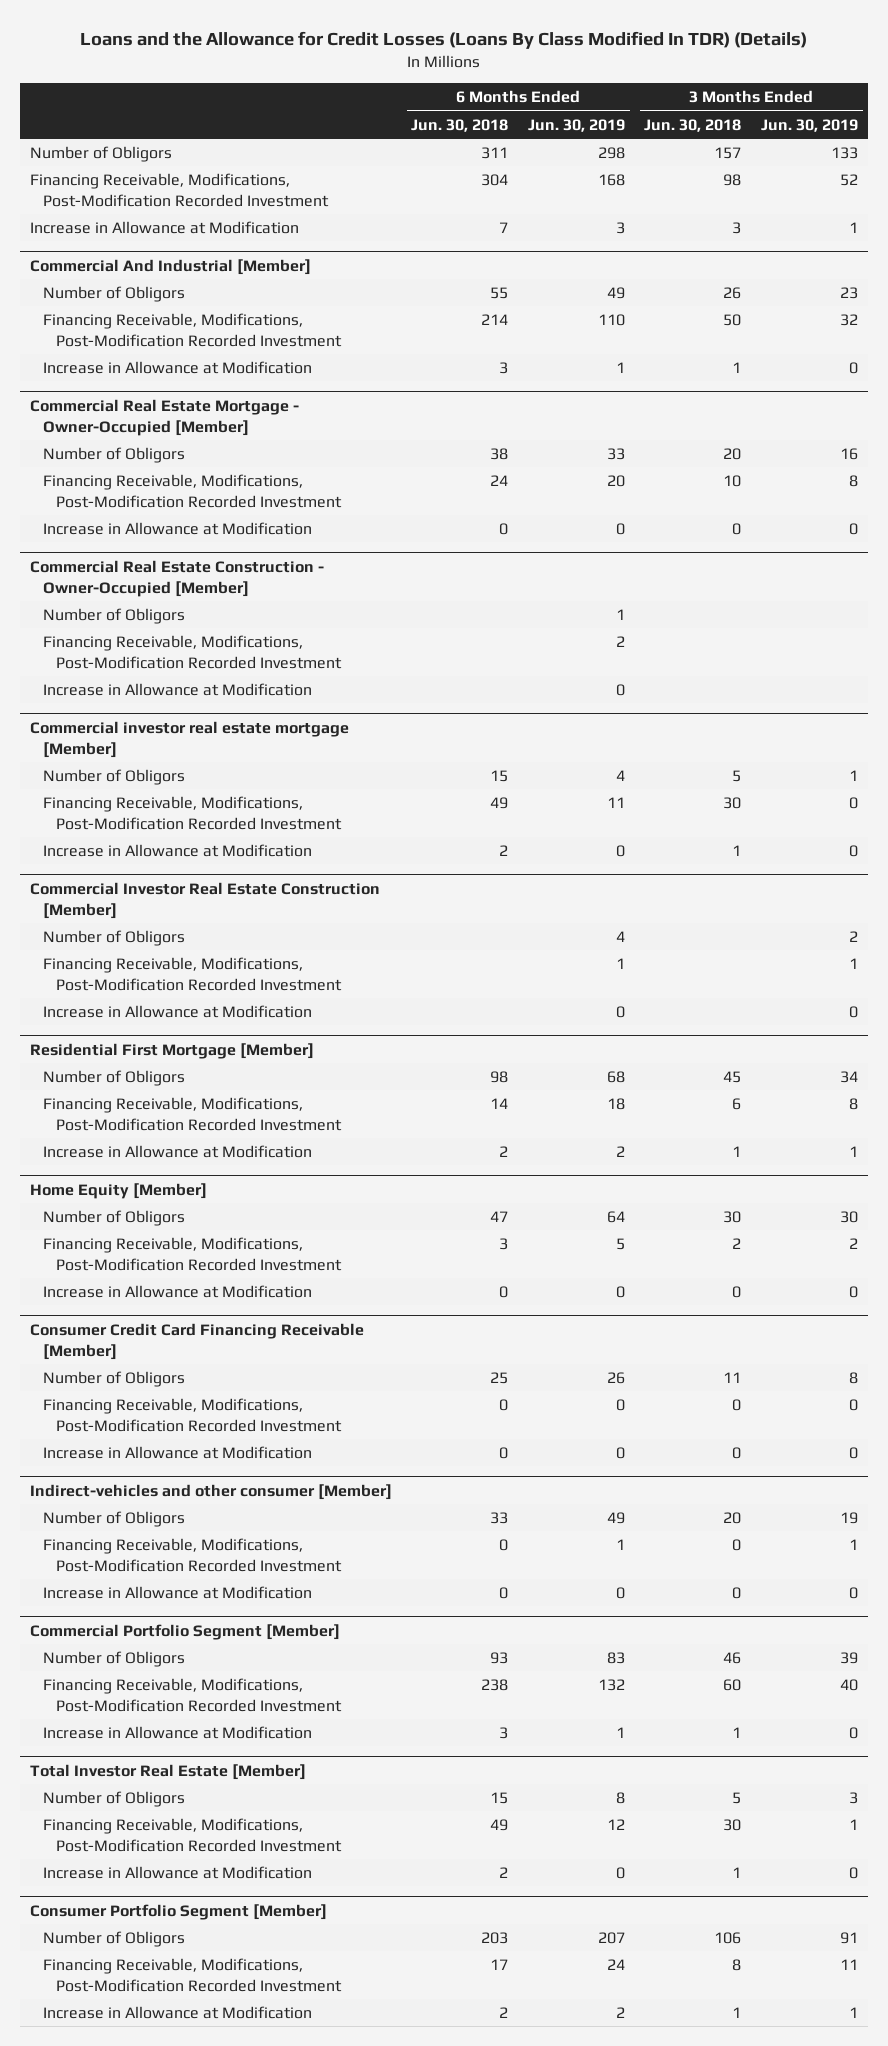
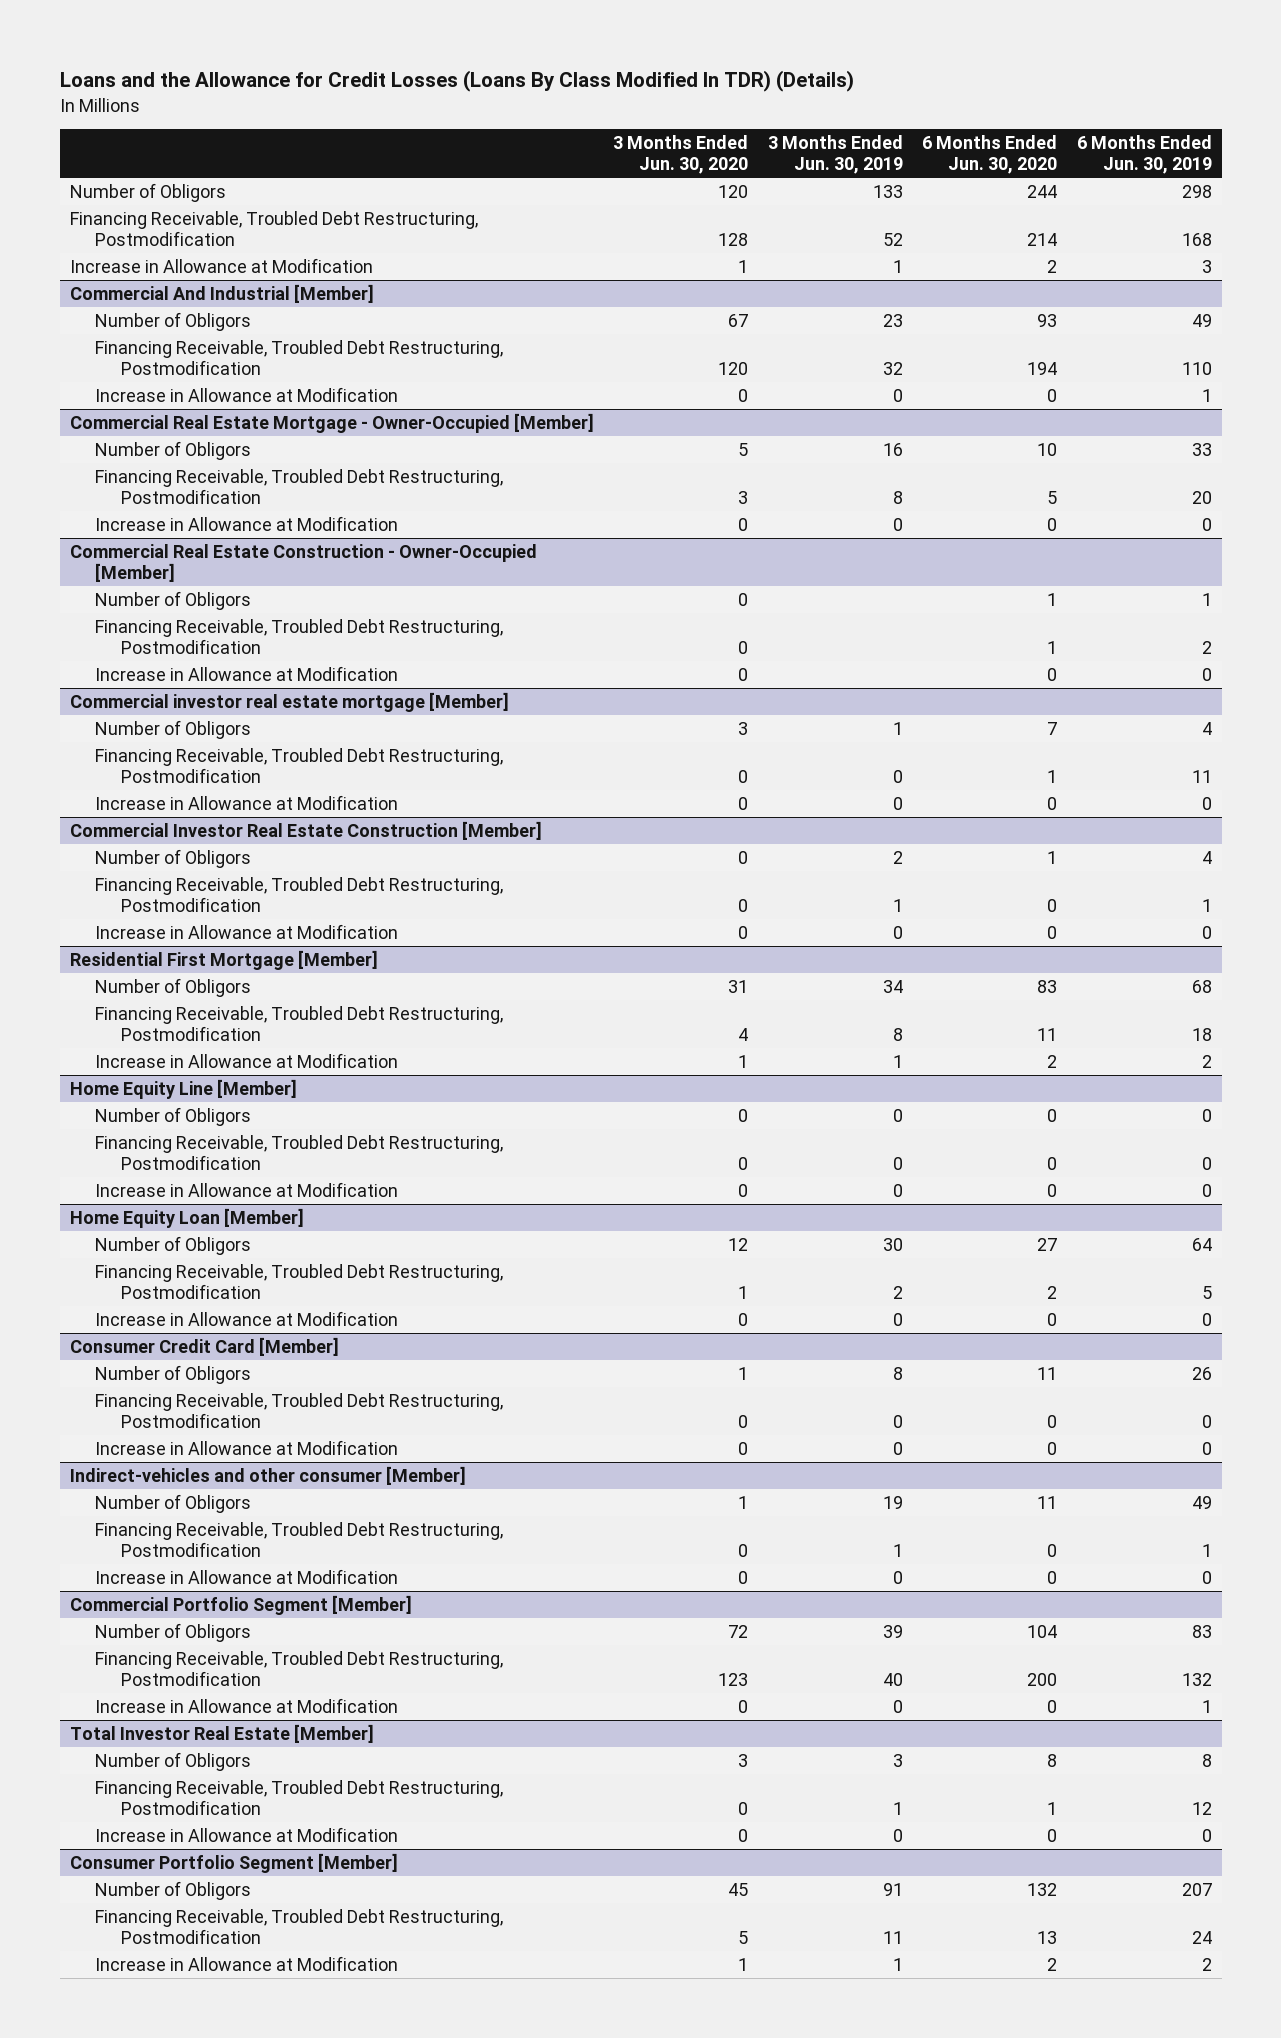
[411,118,509,132] Jun. 30, 2018 -> none
[644,118,742,132] Jun. 30, 2018 -> none
none -> [613,134,749,175] 3 Months Ended Jun. 30, 2020
none -> [922,134,1058,175] 6 Months Ended Jun. 30, 2020
[29,172,330,208] Financing Receivable, Modifications, Post-Modification Recorded Investment -> [69,210,478,246] Financing Receivable, Troubled Debt Restructuring, Postmodification
[43,312,343,348] Financing Receivable, Modifications, Post-Modification Recorded Investment -> [95,339,504,375] Financing Receivable, Troubled Debt Restructuring, Postmodification
[43,473,343,509] Financing Receivable, Modifications, Post-Modification Recorded Investment -> [95,468,504,504] Financing Receivable, Troubled Debt Restructuring, Postmodification
[43,634,343,670] Financing Receivable, Modifications, Post-Modification Recorded Investment -> [95,618,504,654] Financing Receivable, Troubled Debt Restructuring, Postmodification
[43,795,343,831] Financing Receivable, Modifications, Post-Modification Recorded Investment -> [95,747,504,783] Financing Receivable, Troubled Debt Restructuring, Postmodification
[43,956,343,992] Financing Receivable, Modifications, Post-Modification Recorded Investment -> [95,876,504,912] Financing Receivable, Troubled Debt Restructuring, Postmodification
[43,1096,343,1132] Financing Receivable, Modifications, Post-Modification Recorded Investment -> [95,1005,504,1041] Financing Receivable, Troubled Debt Restructuring, Postmodification
[29,1182,207,1199] Home Equity [Member] -> [69,1078,297,1099] Home Equity Line [Member]
none -> [95,1106,252,1126] Number of Obligors
none -> [95,1134,504,1170] Financing Receivable, Troubled Debt Restructuring, Postmodification
none -> [95,1181,399,1197] Increase in Allowance at Modification
none -> [69,1207,304,1228] Home Equity Loan [Member]
[43,1236,343,1272] Financing Receivable, Modifications, Post-Modification Recorded Investment -> [95,1263,504,1299] Financing Receivable, Troubled Debt Restructuring, Postmodification
[29,1322,364,1360] Consumer Credit Card Financing Receivable [Member] -> [69,1336,339,1356] Consumer Credit Card [Member]
[43,1397,343,1433] Financing Receivable, Modifications, Post-Modification Recorded Investment -> [95,1392,504,1428] Financing Receivable, Troubled Debt Restructuring, Postmodification
[43,1537,343,1573] Financing Receivable, Modifications, Post-Modification Recorded Investment -> [95,1521,504,1557] Financing Receivable, Troubled Debt Restructuring, Postmodification
[43,1677,343,1713] Financing Receivable, Modifications, Post-Modification Recorded Investment -> [95,1650,504,1686] Financing Receivable, Troubled Debt Restructuring, Postmodification
[43,1817,343,1853] Financing Receivable, Modifications, Post-Modification Recorded Investment -> [95,1779,504,1815] Financing Receivable, Troubled Debt Restructuring, Postmodification
[43,1957,343,1993] Financing Receivable, Modifications, Post-Modification Recorded Investment -> [95,1908,504,1944] Financing Receivable, Troubled Debt Restructuring, Postmodification

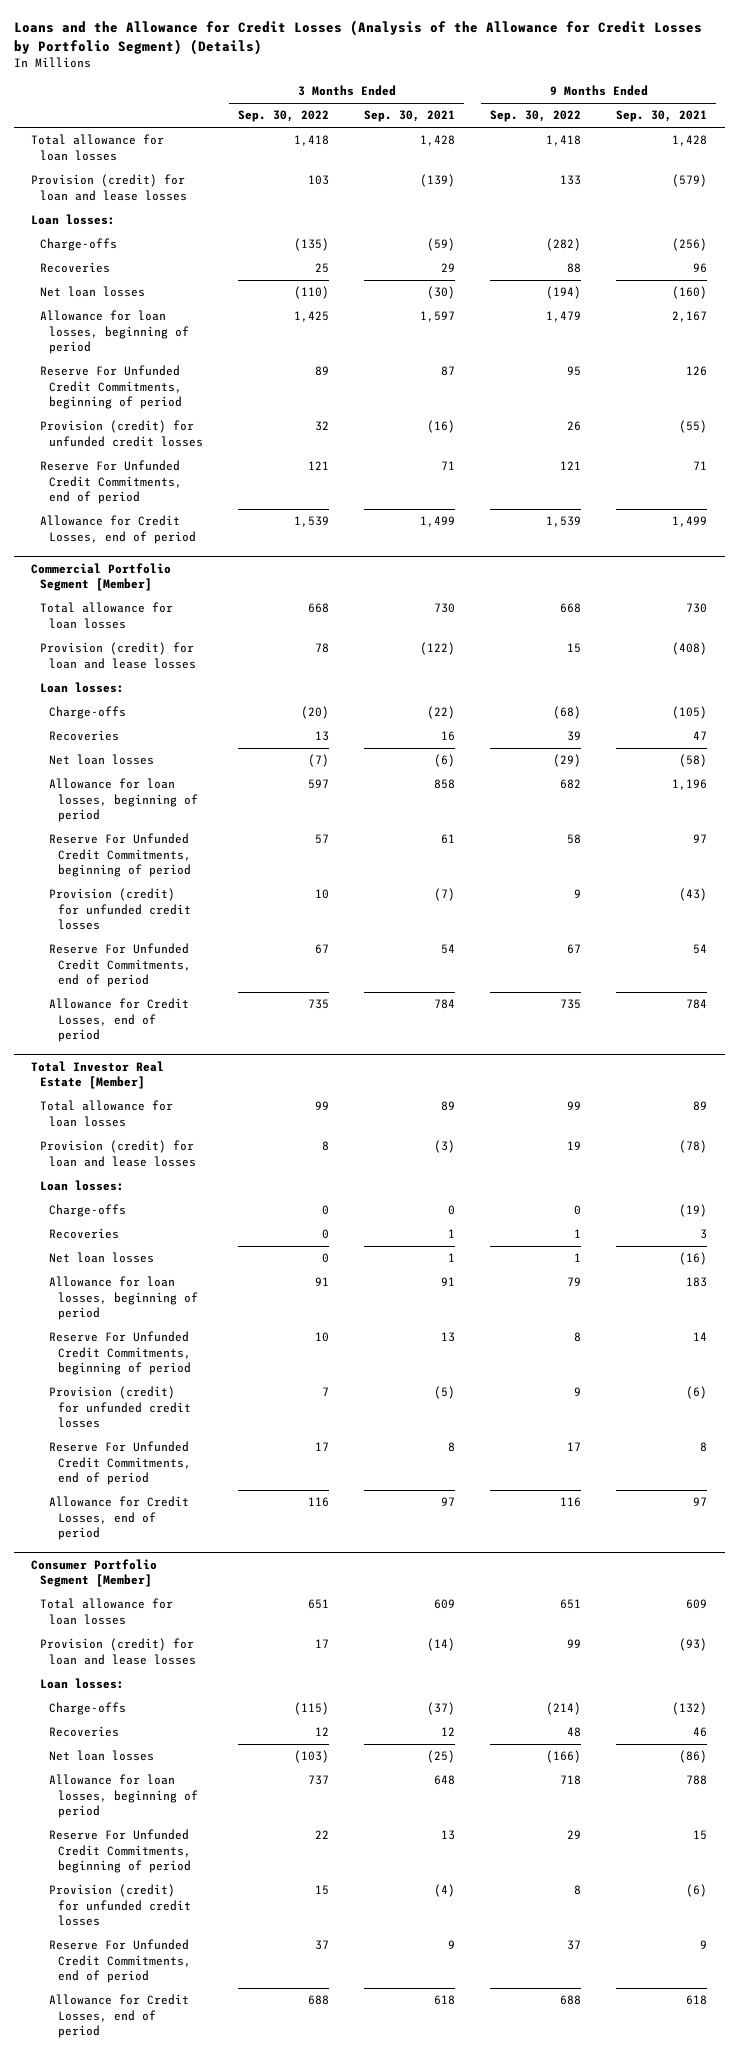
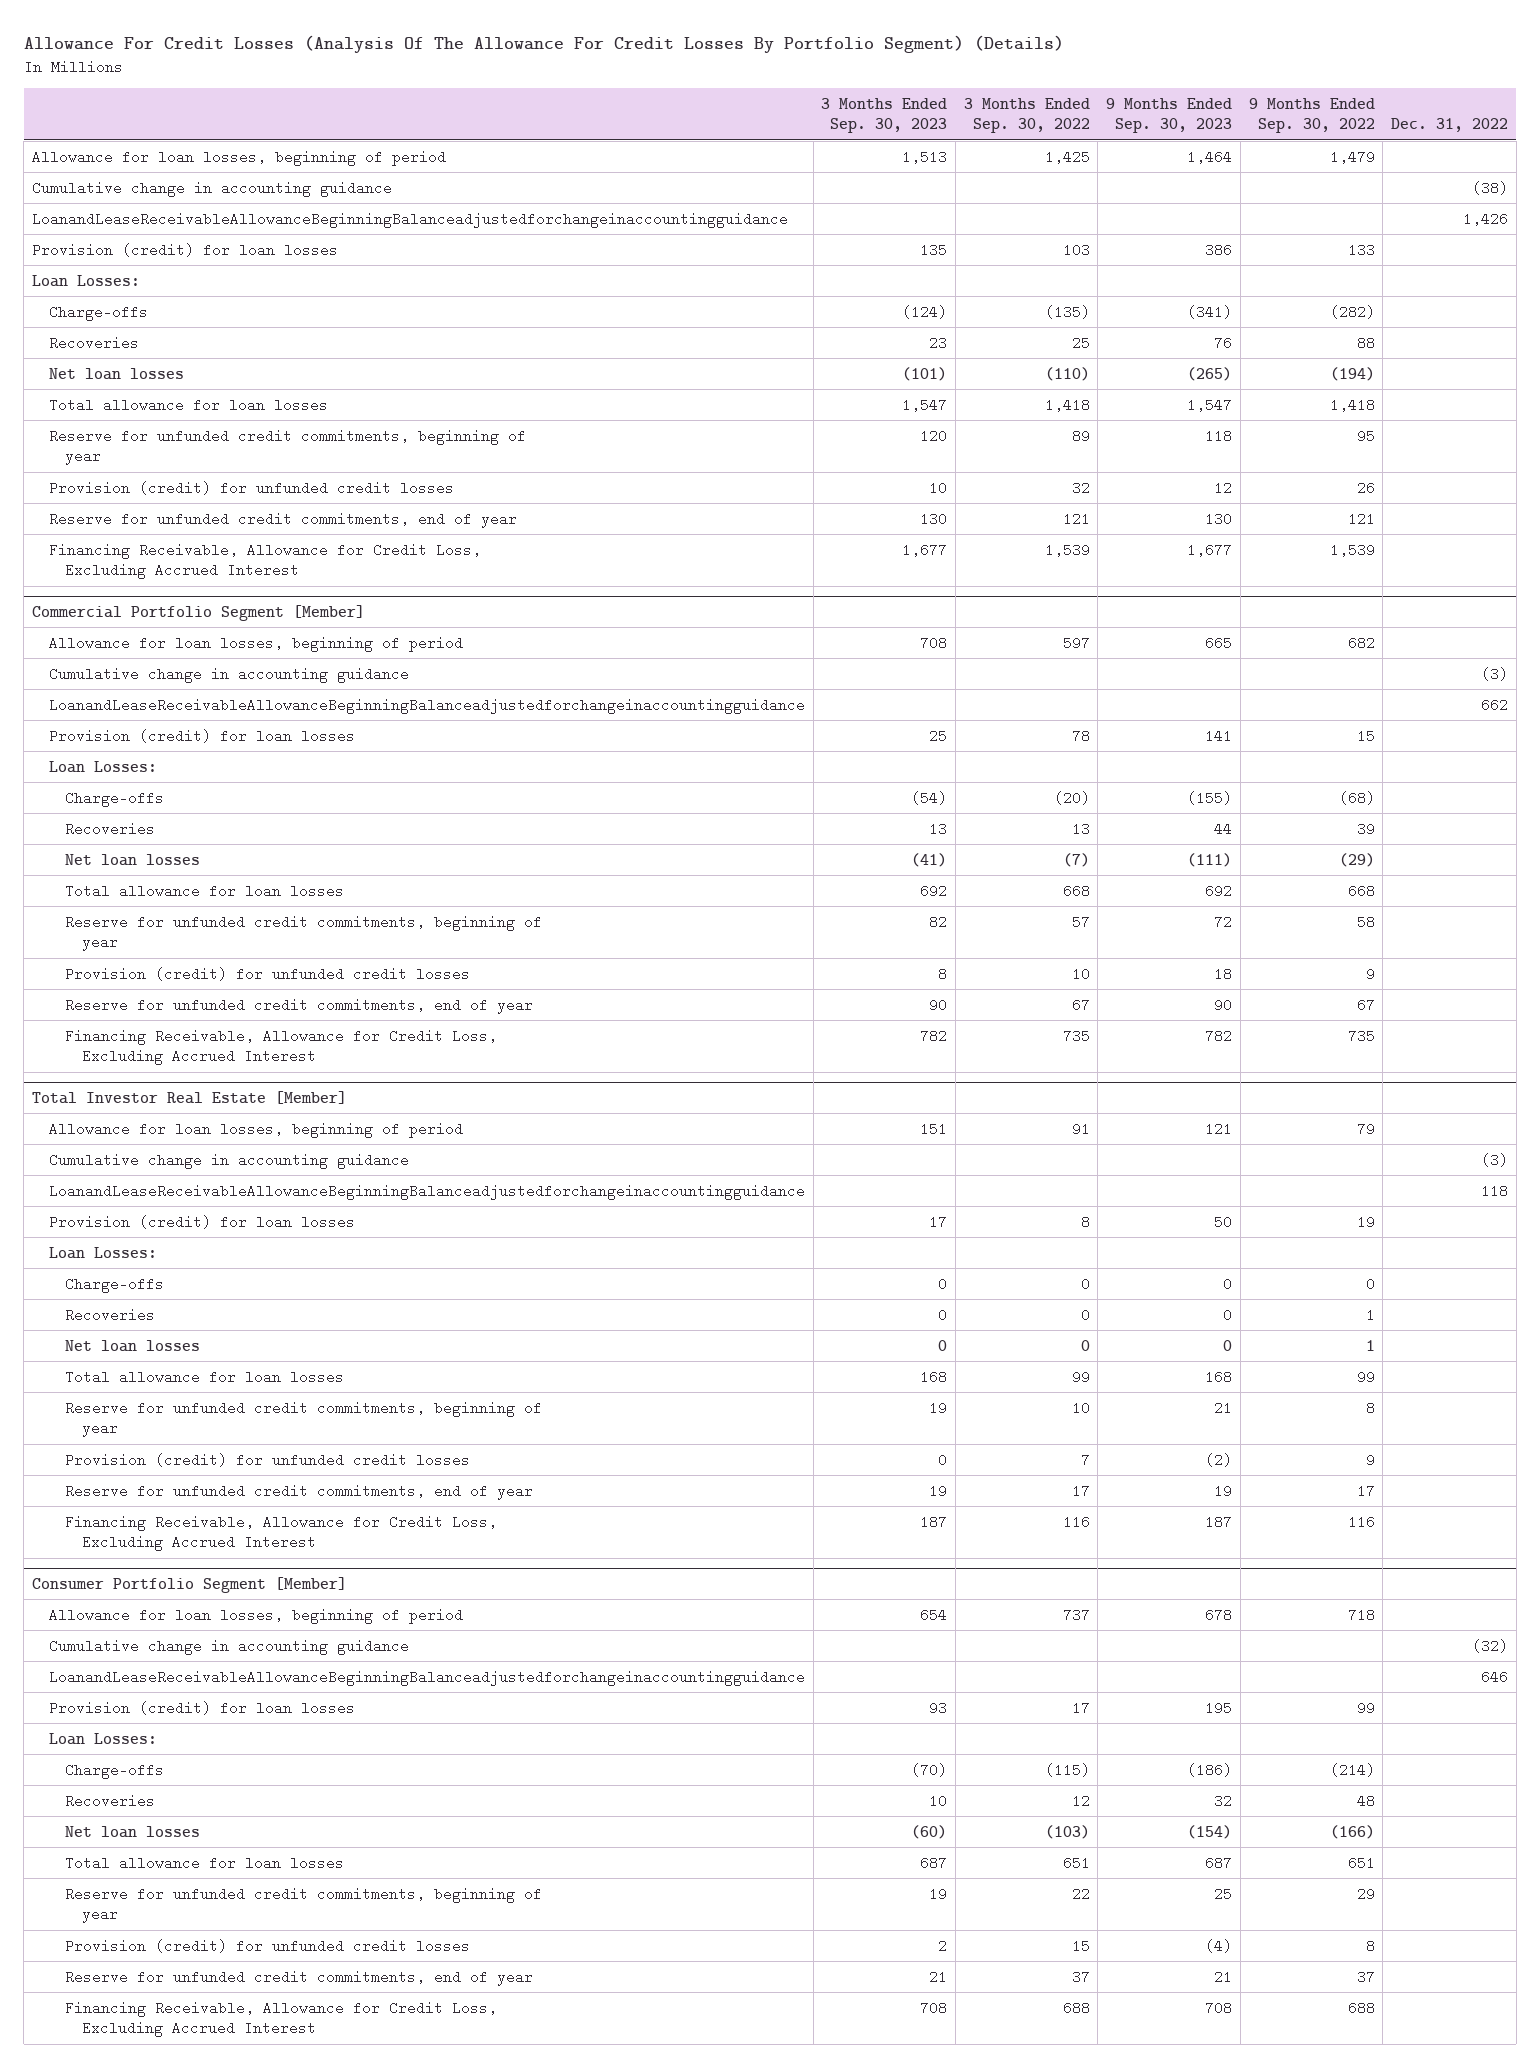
[13,20,702,55] Loans and the Allowance for Credit Losses (Analysis of the Allowance for Credit Losses by Portfolio Segment) (Details) -> [23,35,1064,54] Allowance For Credit Losses (Analysis Of The Allowance For Credit Losses By Portfolio Segment) (Details)
[364,110,456,123] Sep. 30, 2021 -> none
[616,110,708,123] Sep. 30, 2021 -> none
none -> [821,97,948,134] 3 Months Ended Sep. 30, 2023
none -> [1106,97,1233,134] 9 Months Ended Sep. 30, 2023
none -> [1391,118,1509,133] Dec. 31, 2022
[40,310,190,354] Allowance for loan losses, beginning of period -> [32,149,447,166] Allowance for loan losses, beginning of period
none -> [32,180,393,197] Cumulative change in accounting guidance
none -> [32,211,789,228] LoanandLeaseReceivableAllowanceBeginningBalanceadjustedforchangeinaccountingguidance
[31,174,188,201] Provision (credit) for loan and lease losses -> [32,242,339,257] Provision (credit) for loan losses
[31,214,116,226] Loan losses: -> [32,274,141,287] Loan Losses:
[31,134,165,161] Total allowance for loan losses -> [48,397,328,412] Total allowance for loan losses
[40,365,183,409] Reserve For Unfunded Credit Commitments, beginning of period -> [48,428,526,466] Reserve for unfunded credit commitments, beginning of year
[40,460,183,504] Reserve For Unfunded Credit Commitments, end of period -> [48,511,517,528] Reserve for unfunded credit commitments, end of year
[40,515,197,544] Allowance for Credit Losses, end of period -> [48,542,481,580] Financing Receivable, Allowance for Credit Loss, Excluding Accrued Interest
[49,778,199,822] Allowance for loan losses, beginning of period -> [48,635,463,652] Allowance for loan losses, beginning of period
none -> [48,666,409,683] Cumulative change in accounting guidance
none -> [48,697,805,714] LoanandLeaseReceivableAllowanceBeginningBalanceadjustedforchangeinaccountingguidance
[40,642,197,669] Provision (credit) for loan and lease losses -> [48,728,355,743] Provision (credit) for loan losses
[40,682,125,694] Loan losses: -> [48,760,157,773] Loan Losses:
[40,602,174,629] Total allowance for loan losses -> [65,883,345,898] Total allowance for loan losses
[49,833,192,877] Reserve For Unfunded Credit Commitments, beginning of period -> [65,914,543,952] Reserve for unfunded credit commitments, beginning of year
[49,943,192,987] Reserve For Unfunded Credit Commitments, end of period -> [65,997,534,1014] Reserve for unfunded credit commitments, end of year
[49,998,190,1042] Allowance for Credit Losses, end of period -> [65,1028,498,1066] Financing Receivable, Allowance for Credit Loss, Excluding Accrued Interest
[49,1276,199,1320] Allowance for loan losses, beginning of period -> [48,1121,463,1138] Allowance for loan losses, beginning of period
none -> [48,1152,409,1169] Cumulative change in accounting guidance
none -> [48,1183,805,1200] LoanandLeaseReceivableAllowanceBeginningBalanceadjustedforchangeinaccountingguidance
[40,1140,197,1167] Provision (credit) for loan and lease losses -> [48,1214,355,1229] Provision (credit) for loan losses
[40,1180,125,1192] Loan losses: -> [48,1246,157,1259] Loan Losses:
[40,1100,174,1127] Total allowance for loan losses -> [65,1369,345,1384] Total allowance for loan losses
[49,1331,192,1375] Reserve For Unfunded Credit Commitments, beginning of period -> [65,1400,543,1438] Reserve for unfunded credit commitments, beginning of year
[49,1441,192,1485] Reserve For Unfunded Credit Commitments, end of period -> [65,1483,534,1500] Reserve for unfunded credit commitments, end of year
[49,1496,190,1540] Allowance for Credit Losses, end of period -> [65,1514,498,1552] Financing Receivable, Allowance for Credit Loss, Excluding Accrued Interest
[49,1774,199,1818] Allowance for loan losses, beginning of period -> [48,1607,463,1624] Allowance for loan losses, beginning of period
none -> [48,1638,409,1655] Cumulative change in accounting guidance
none -> [48,1669,805,1686] LoanandLeaseReceivableAllowanceBeginningBalanceadjustedforchangeinaccountingguidance
[40,1638,197,1665] Provision (credit) for loan and lease losses -> [48,1700,355,1715] Provision (credit) for loan losses
[40,1678,125,1690] Loan losses: -> [48,1732,157,1745] Loan Losses:
[40,1598,174,1625] Total allowance for loan losses -> [65,1855,345,1870] Total allowance for loan losses
[49,1829,192,1873] Reserve For Unfunded Credit Commitments, beginning of period -> [65,1886,543,1924] Reserve for unfunded credit commitments, beginning of year
[49,1939,192,1983] Reserve For Unfunded Credit Commitments, end of period -> [65,1969,534,1986] Reserve for unfunded credit commitments, end of year
[49,1994,190,2038] Allowance for Credit Losses, end of period -> [65,2000,498,2038] Financing Receivable, Allowance for Credit Loss, Excluding Accrued Interest

